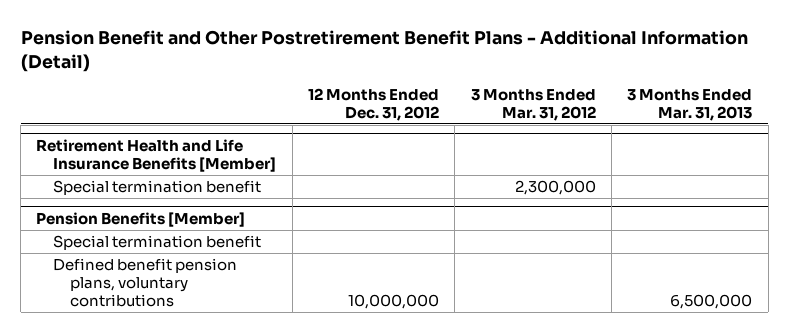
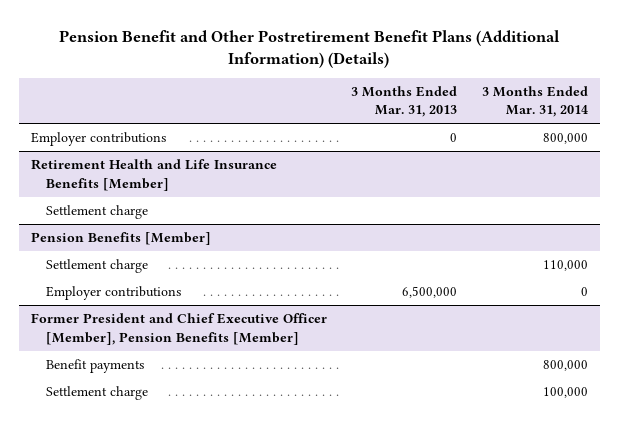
[20,30,748,72] Pension Benefit and Other Postretirement Benefit Plans - Additional Information (Detail) -> [59,29,561,68] Pension Benefit and Other Postretirement Benefit Plans (Additional Information) (Details)
[308,87,440,121] 12 Months Ended Dec. 31, 2012 -> none
[470,88,596,121] 3 Months Ended Mar. 31, 2012 -> none
none -> [481,86,588,118] 3 Months Ended Mar. 31, 2014
none -> [31,132,167,147] Employer contributions
[53,180,262,196] Special termination benefit -> [45,205,148,220] Settlement charge
[53,235,262,251] Special termination benefit -> [45,259,148,274] Settlement charge
[53,258,238,307] Defined benefit pension plans, voluntary contributions -> [45,286,181,301] Employer contributions
none -> [31,313,328,345] Former President and Chief Executive Officer [Member], Pension Benefits [Member]
none -> [45,359,144,374] Benefit payments
none -> [45,386,148,401] Settlement charge

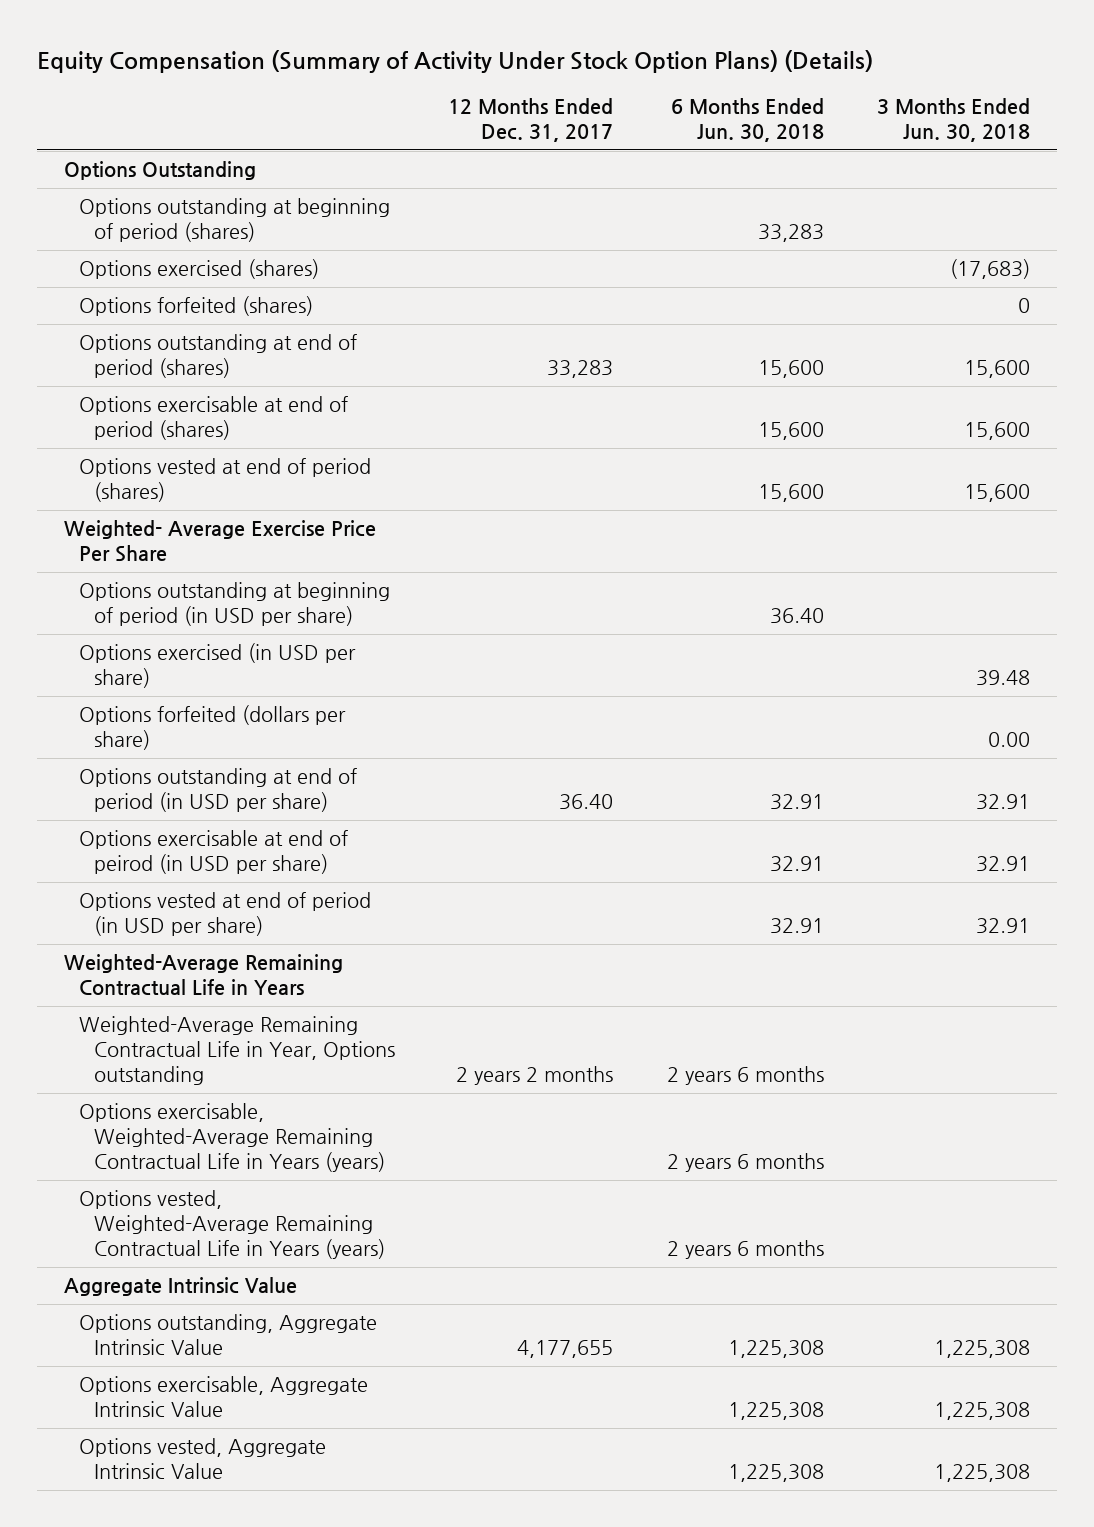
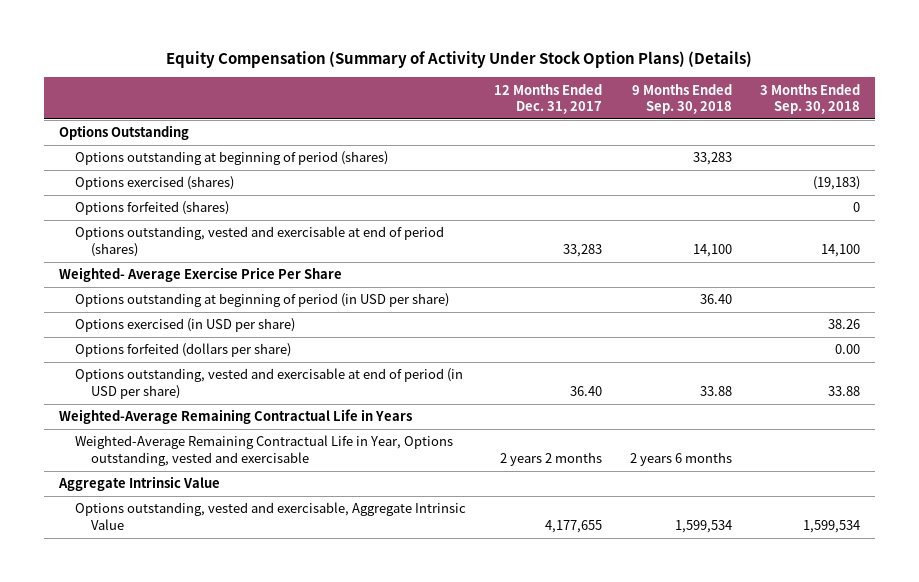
[670,98,824,143] 6 Months Ended Jun. 30, 2018 -> none
[877,98,1031,143] 3 Months Ended Jun. 30, 2018 -> none
none -> [632,83,733,114] 9 Months Ended Sep. 30, 2018
none -> [760,83,861,114] 3 Months Ended Sep. 30, 2018
[78,396,348,441] Options exercisable at end of period (shares) -> none
[78,458,371,503] Options vested at end of period (shares) -> none
[78,334,357,379] Options outstanding at end of period (shares) -> [74,226,444,257] Options outstanding, vested and exercisable at end of period (shares)
[78,830,348,875] Options exercisable at end of peirod (in USD per share) -> none
[78,892,371,937] Options vested at end of period (in USD per share) -> none
[78,768,357,813] Options outstanding at end of period (in USD per share) -> [74,368,463,399] Options outstanding, vested and exercisable at end of period (in USD per share)
[78,1103,385,1173] Options exercisable, Weighted-Average Remaining Contractual Life in Years (years) -> none
[78,1190,385,1260] Options vested, Weighted-Average Remaining Contractual Life in Years (years) -> none
[78,1016,395,1086] Weighted-Average Remaining Contractual Life in Year, Options outstanding -> [74,435,453,466] Weighted-Average Remaining Contractual Life in Year, Options outstanding, vested and exercisable
[78,1376,368,1418] Options exercisable, Aggregate Intrinsic Value -> none
[78,1438,326,1480] Options vested, Aggregate Intrinsic Value -> none
[78,1314,377,1356] Options outstanding, Aggregate Intrinsic Value -> [74,502,466,530] Options outstanding, vested and exercisable, Aggregate Intrinsic Value

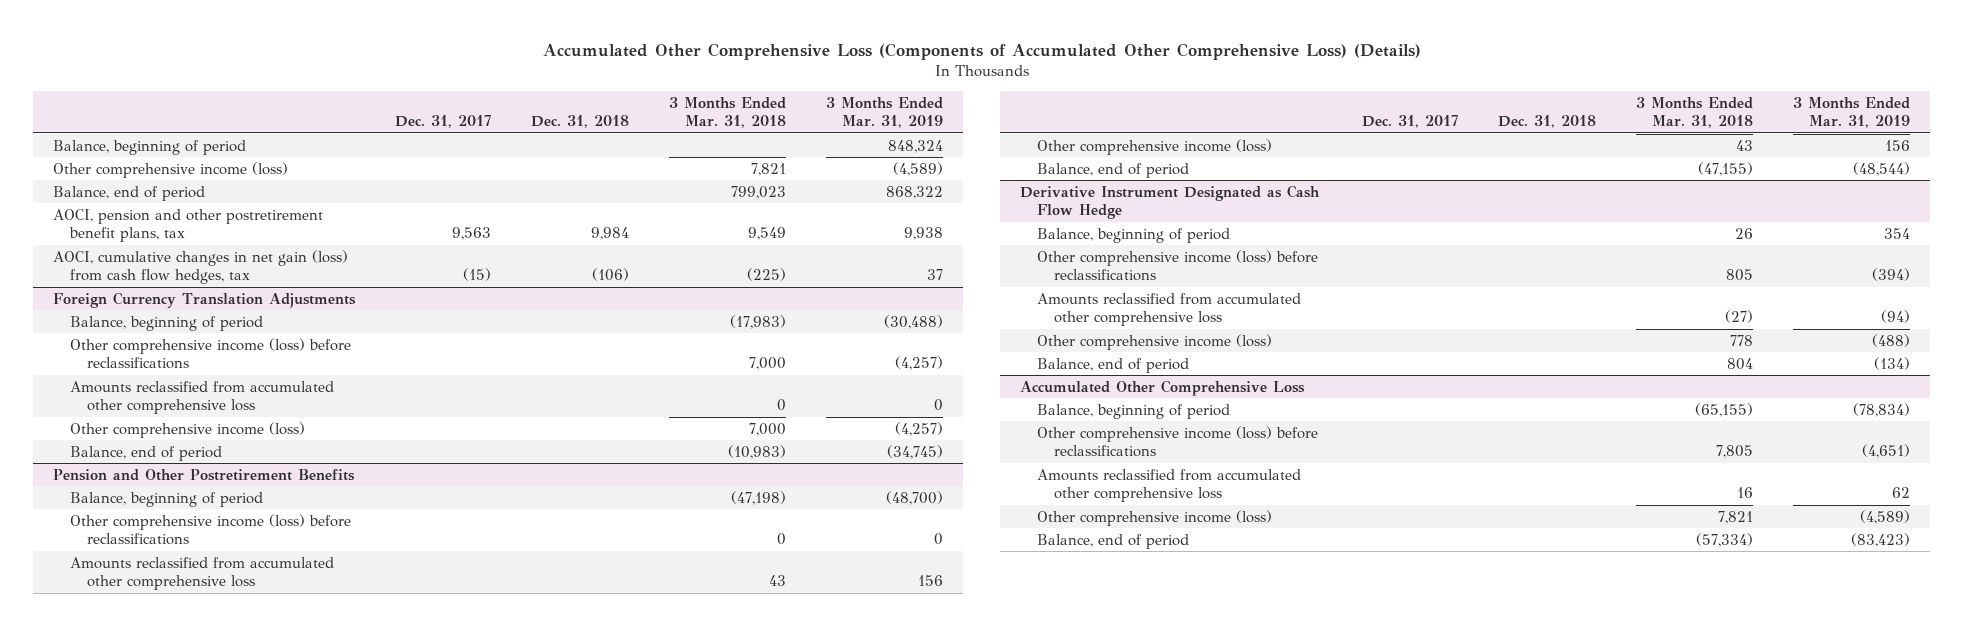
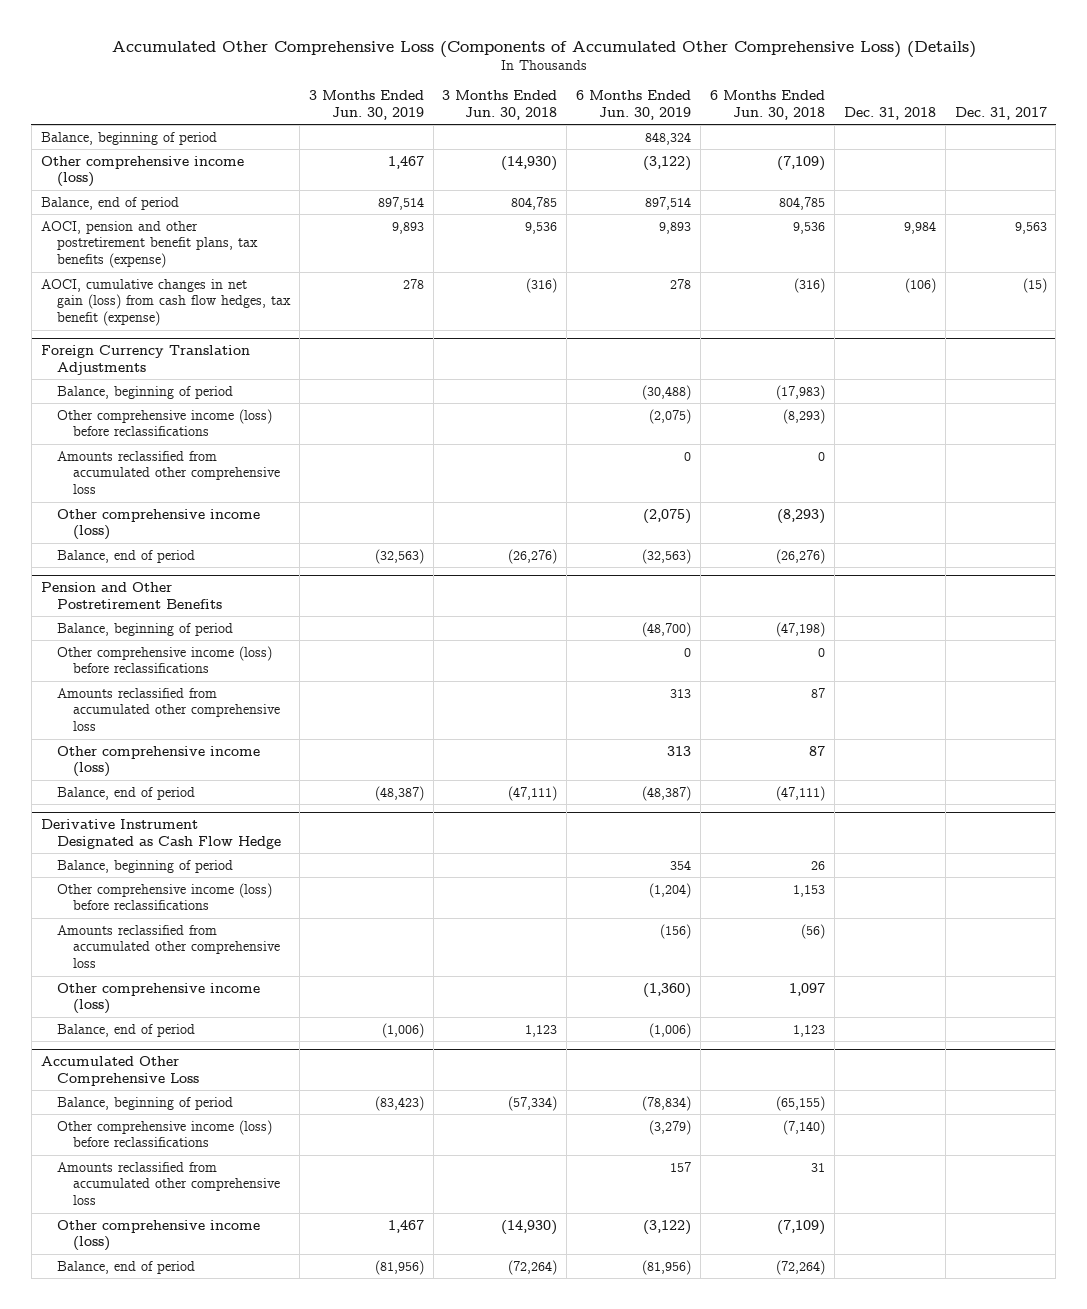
[668,96,786,129] 3 Months Ended Mar. 31, 2018 -> none
[826,96,944,129] 3 Months Ended Mar. 31, 2019 -> none
none -> [308,90,424,120] 3 Months Ended Jun. 30, 2019
none -> [442,90,558,120] 3 Months Ended Jun. 30, 2018
none -> [576,90,692,120] 6 Months Ended Jun. 30, 2019
none -> [709,90,825,120] 6 Months Ended Jun. 30, 2018
[52,208,323,243] AOCI, pension and other postretirement benefit plans, tax -> [40,220,258,269] AOCI, pension and other postretirement benefit plans, tax benefits (expense)
[52,249,348,285] AOCI, cumulative changes in net gain (loss) from cash flow hedges, tax -> [40,278,291,327] AOCI, cumulative changes in net gain (loss) from cash flow hedges, tax benefit (expense)

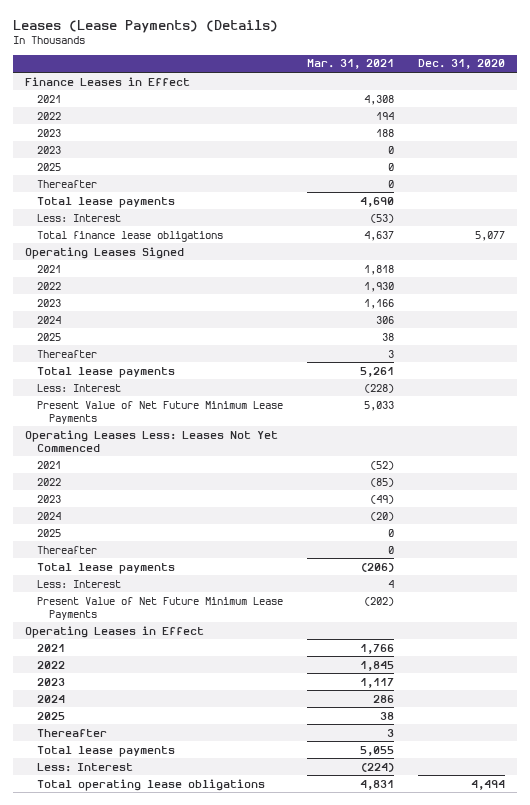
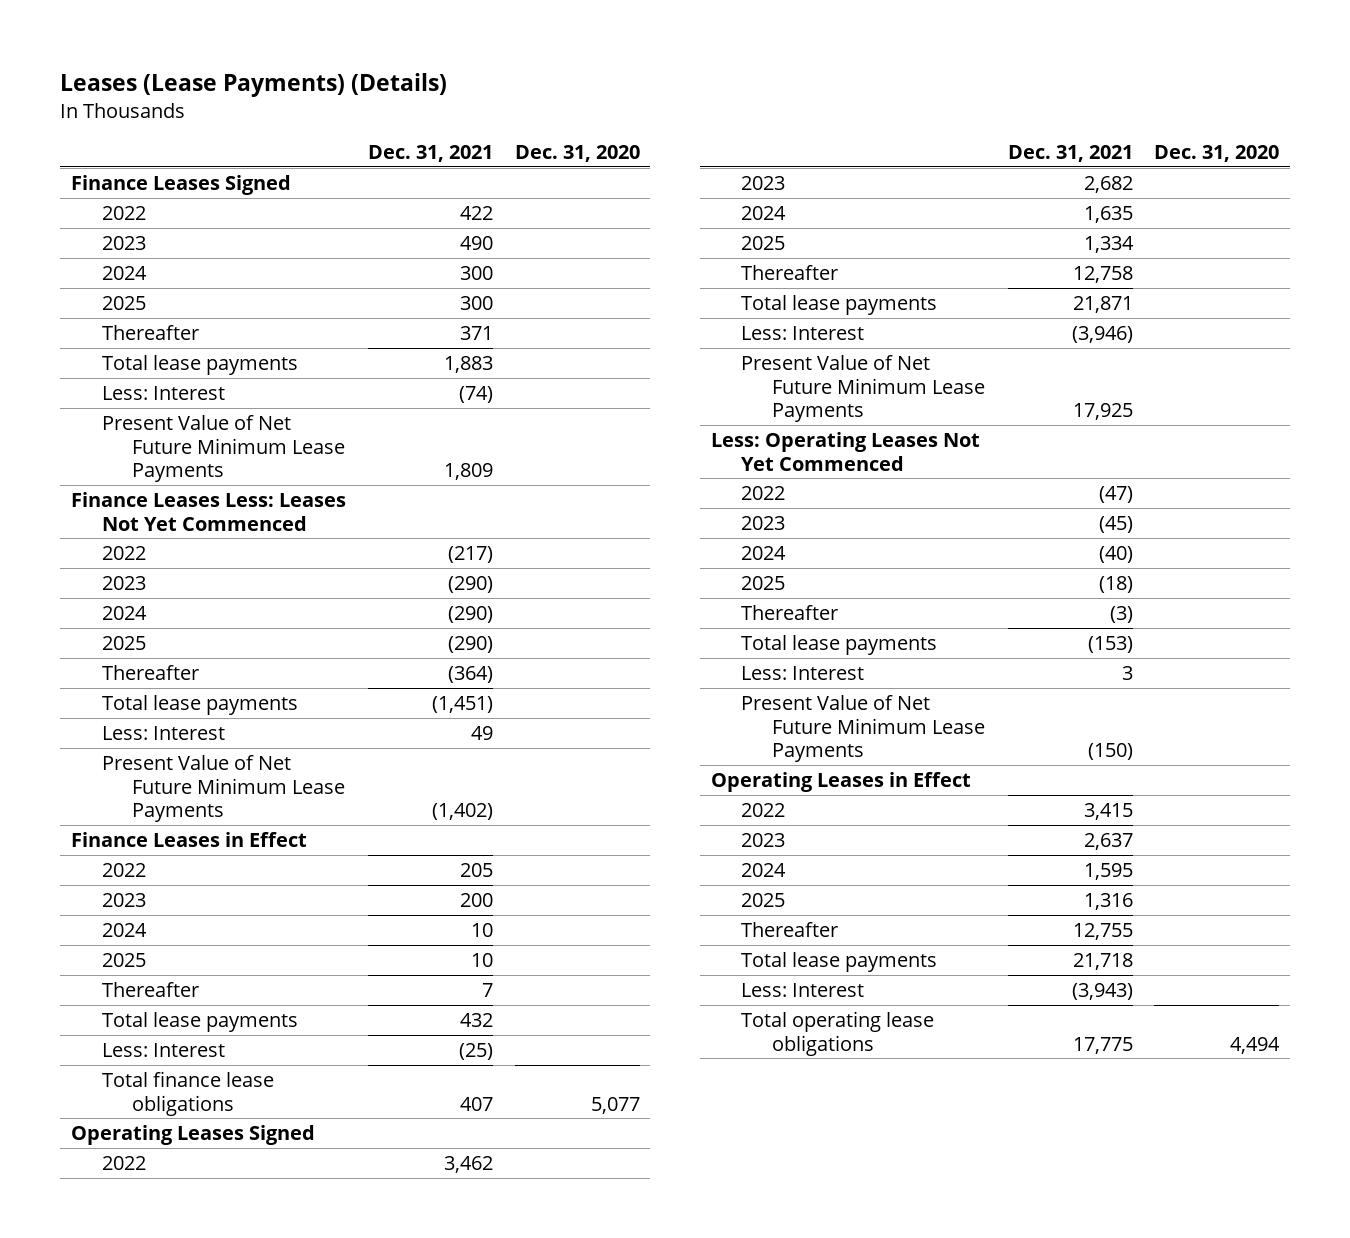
[306,59,394,70] Mar. 31, 2021 -> none
none -> [367,145,493,163] Dec. 31, 2021
[36,94,61,103] 2021 -> none
none -> [71,174,292,195] Finance Leases Signed
none -> [101,265,147,280] 2024
none -> [101,295,146,310] 2025
none -> [101,324,199,340] Thereafter
none -> [101,354,298,375] Total lease payments
none -> [101,385,225,400] Less: Interest
none -> [101,414,346,483] Present Value of Net Future Minimum Lease Payments
none -> [71,491,347,531] Finance Leases Less: Leases Not Yet Commenced
none -> [101,545,146,560] 2022
none -> [101,605,147,620] 2024
none -> [101,754,346,823] Present Value of Net Future Minimum Lease Payments
[24,76,190,86] Finance Leases in Effect -> [71,831,308,847] Finance Leases in Effect
none -> [101,862,146,877] 2022
none -> [101,892,146,907] 2023
none -> [101,922,147,937] 2024
none -> [101,952,146,967] 2025
none -> [101,981,199,997] Thereafter
none -> [101,1011,298,1032] Total lease payments
none -> [101,1042,225,1057] Less: Interest
[36,264,61,273] 2021 -> none
[36,460,61,469] 2021 -> none
[24,429,278,452] Operating Leases Less: Leases Not Yet Commenced -> [710,431,980,471] Less: Operating Leases Not Yet Commenced
[36,643,65,652] 2021 -> none

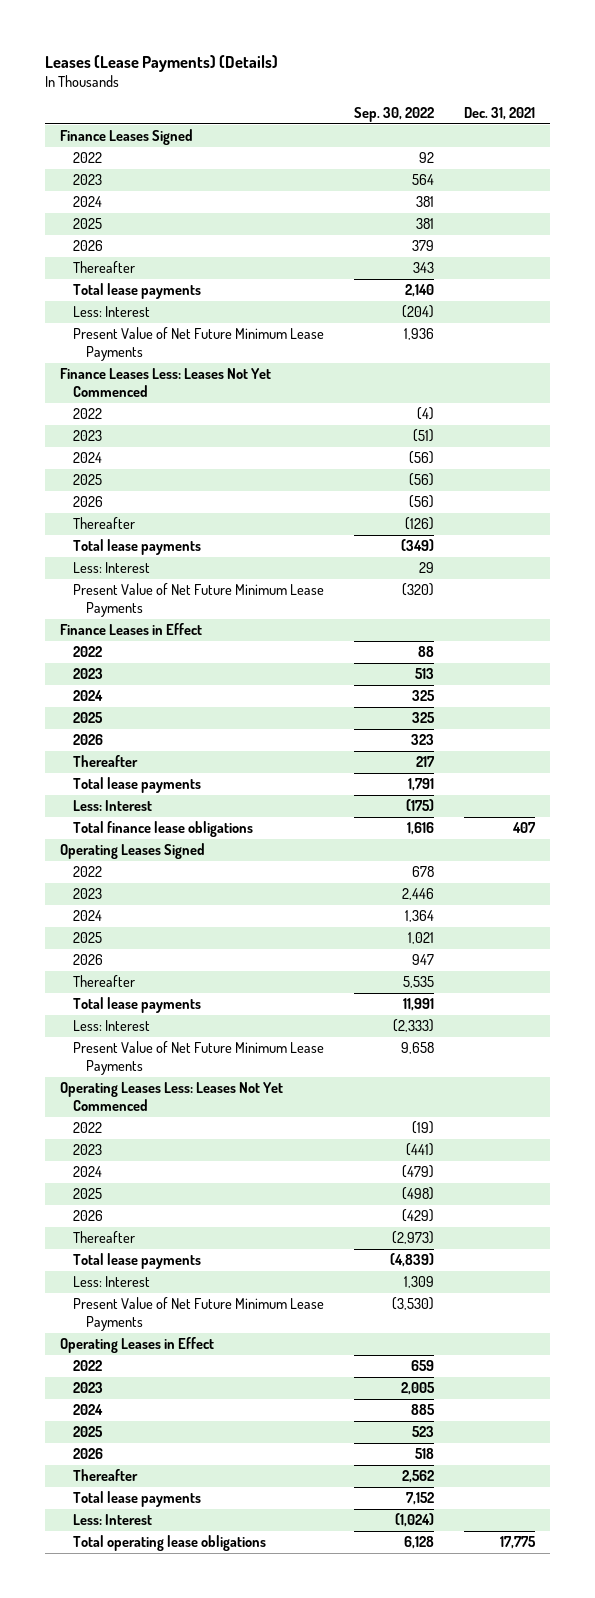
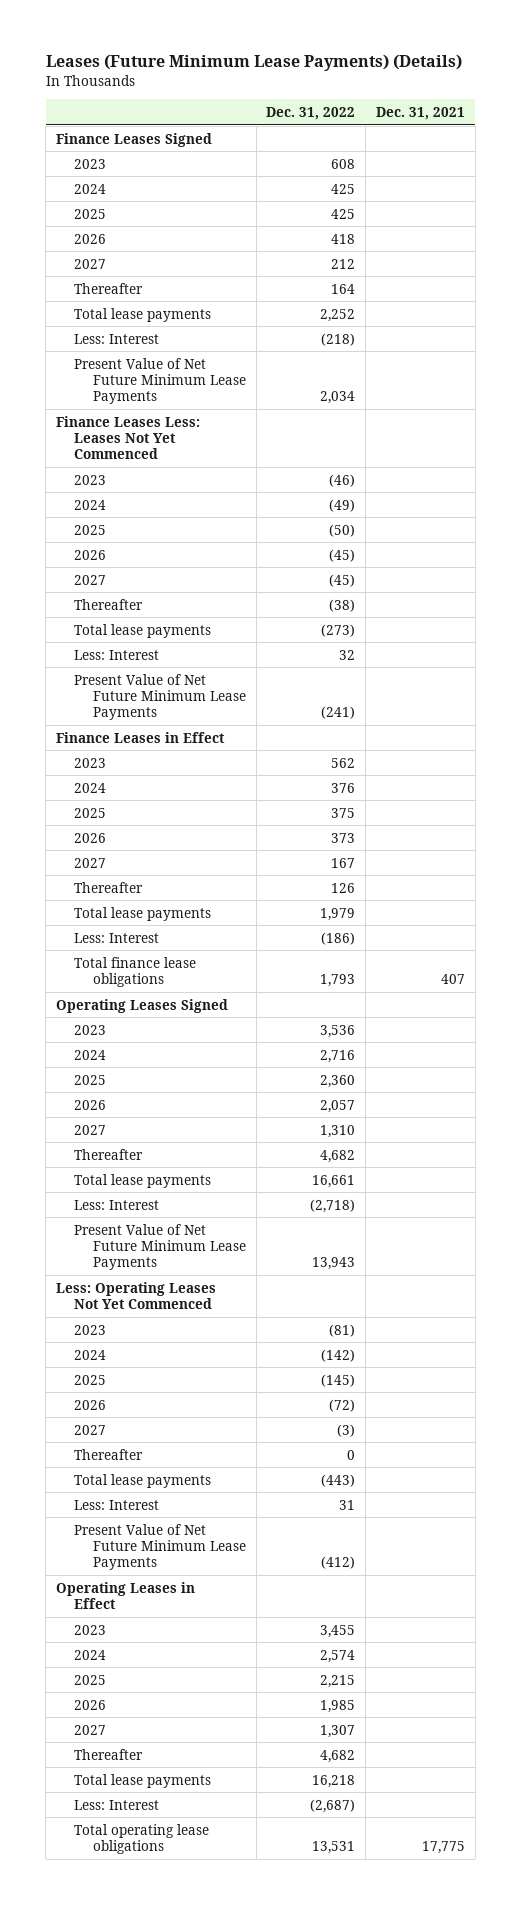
[45,54,279,72] Leases (Lease Payments) (Details) -> [45,54,462,72] Leases (Future Minimum Lease Payments) (Details)
[354,107,435,123] Sep. 30, 2022 -> none
none -> [266,107,356,121] Dec. 31, 2022
[73,152,103,164] 2022 -> none
none -> [74,258,107,269] 2027
[73,408,103,420] 2022 -> none
none -> [74,574,107,585] 2027
[73,646,103,658] 2022 -> none
none -> [74,857,107,868] 2027
[73,866,103,878] 2022 -> none
none -> [74,1124,107,1135] 2027
[73,1122,103,1134] 2022 -> none
[60,1082,284,1112] Operating Leases Less: Leases Not Yet Commenced -> [56,1281,217,1309] Less: Operating Leases Not Yet Commenced
none -> [74,1424,107,1435] 2027
[73,1360,103,1372] 2022 -> none
none -> [74,1724,107,1735] 2027

